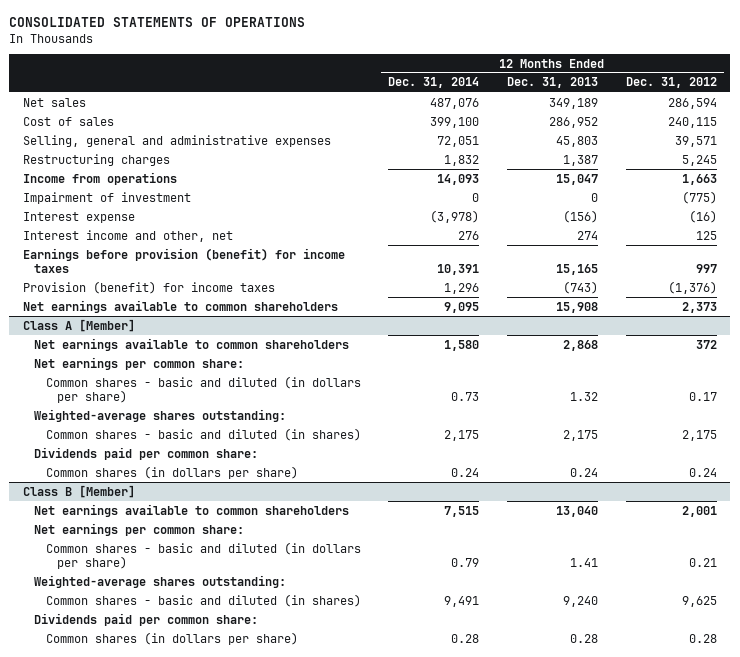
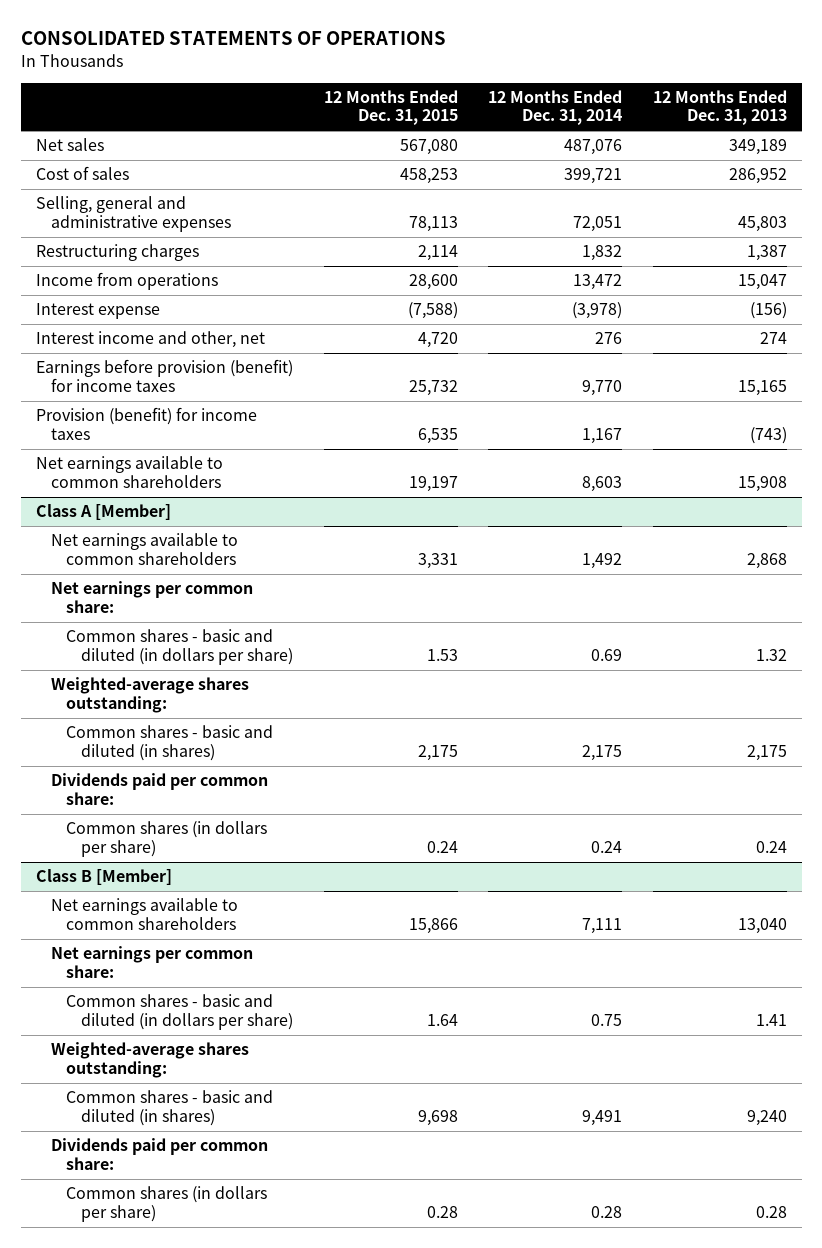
[625,77,717,89] Dec. 31, 2012 -> none
none -> [323,89,458,126] 12 Months Ended Dec. 31, 2015
[430,116,480,128] 399,100 -> [564,168,623,185] 399,721
[23,191,192,204] Impairment of investment -> none
[437,173,480,185] 14,093 -> [573,274,623,291] 13,472
[437,263,480,275] 10,391 -> [582,379,623,396] 9,770
[444,282,480,294] 1,296 -> [582,427,623,444] 1,167
[444,301,480,313] 9,095 -> [582,475,623,492] 8,603
[444,339,480,351] 1,580 -> [582,552,623,569] 1,492
[451,391,480,401] 0.73 -> [591,648,623,661] 0.69
[444,505,480,517] 7,515 -> [582,917,623,934] 7,111
[451,557,480,567] 0.79 -> [591,1013,623,1026] 0.75

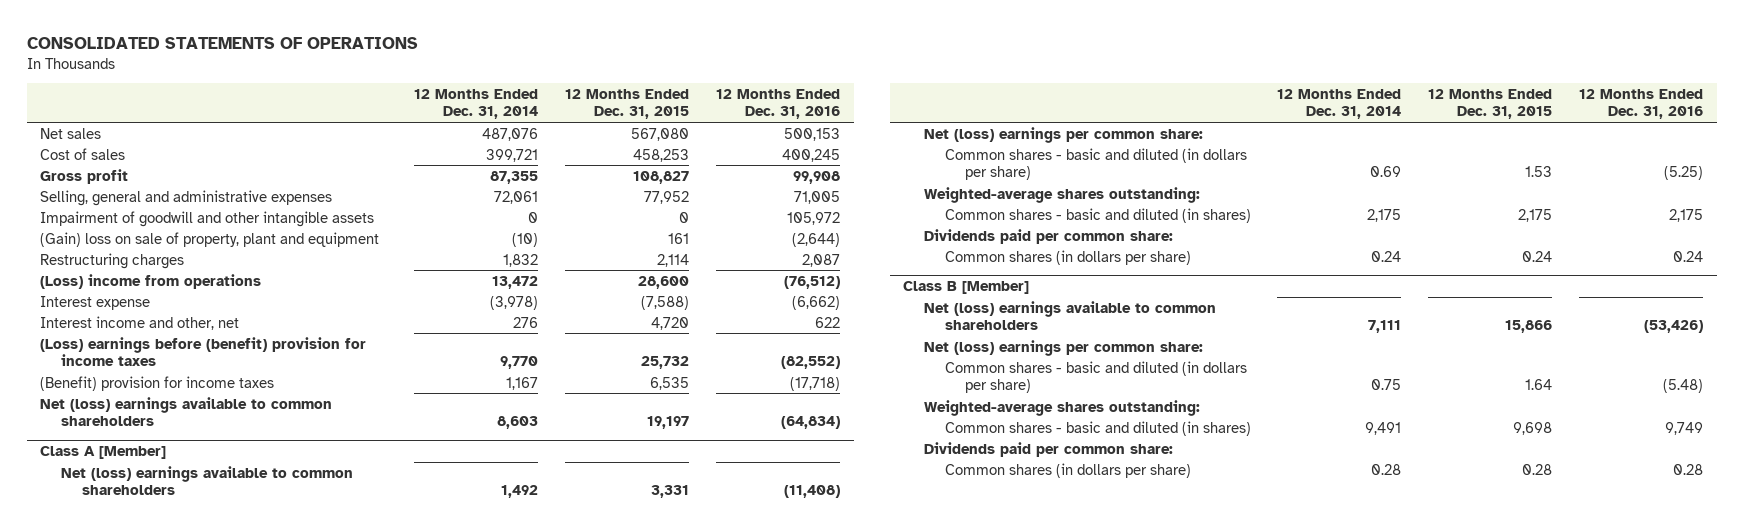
[652,89,787,126] 12 Months Ended Dec. 31, 2013 -> none
none -> [716,88,841,120] 12 Months Ended Dec. 31, 2016
none -> [40,168,129,184] Gross profit
[408,215,458,232] 78,113 -> [644,190,690,204] 77,952
[573,215,623,232] 72,051 -> [494,190,539,204] 72,061
none -> [40,210,375,227] Impairment of goodwill and other intangible assets
none -> [40,231,380,247] (Gain) loss on sale of property, plant and equipment
[35,272,218,291] Income from operations -> [40,273,262,289] (Loss) income from operations
[35,359,293,392] Earnings before provision (benefit) for income taxes -> [40,336,367,367] (Loss) earnings before (benefit) provision for income taxes
[35,407,257,440] Provision (benefit) for income taxes -> [40,375,275,391] (Benefit) provision for income taxes
[35,456,223,488] Net earnings available to common shareholders -> [40,396,333,427] Net (loss) earnings available to common shareholders
[50,533,238,565] Net earnings available to common shareholders -> [60,465,353,496] Net (loss) earnings available to common shareholders
[50,581,253,613] Net earnings per common share: -> [923,126,1203,143] Net (loss) earnings per common share:
[50,898,238,930] Net earnings available to common shareholders -> [923,300,1216,331] Net (loss) earnings available to common shareholders
[50,946,253,978] Net earnings per common share: -> [923,339,1203,356] Net (loss) earnings per common share:

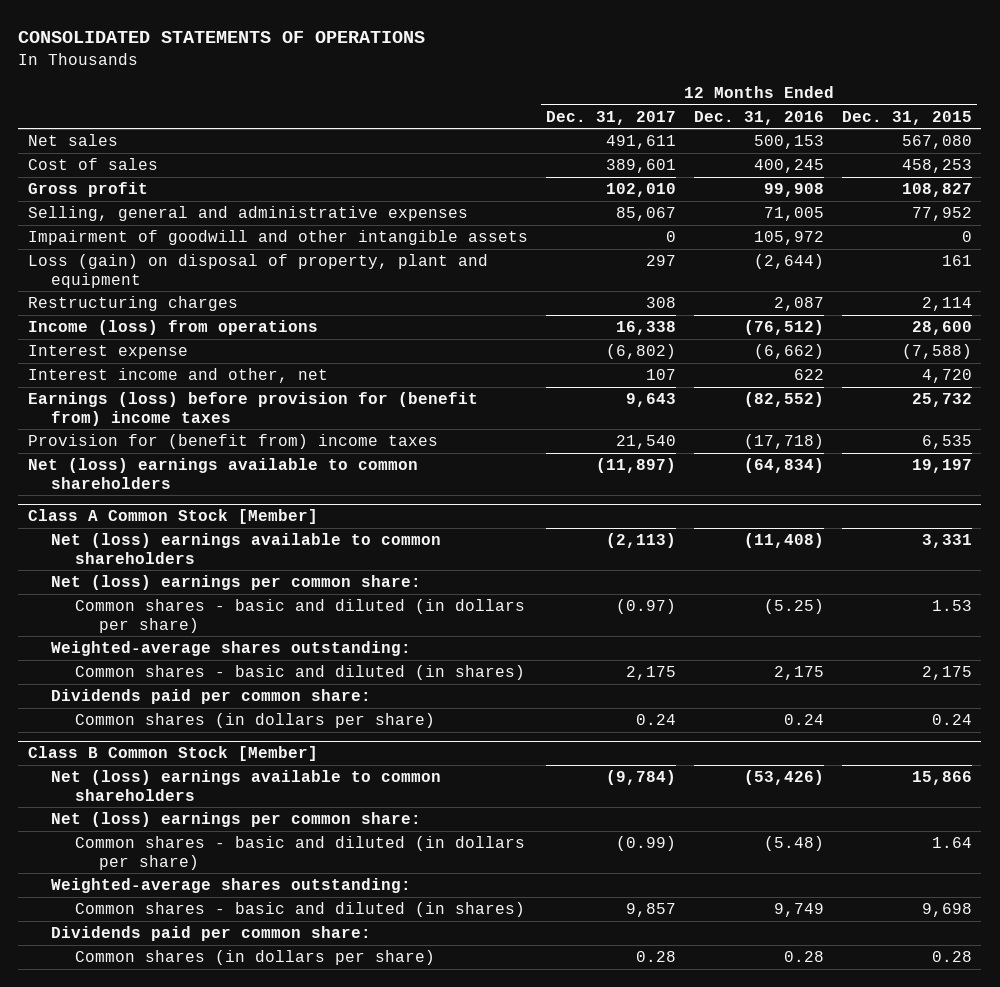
[414,88,539,120] 12 Months Ended Dec. 31, 2014 -> none
none -> [545,110,676,125] Dec. 31, 2017
[40,231,380,247] (Gain) loss on sale of property, plant and equipment -> [27,254,488,288] Loss (gain) on disposal of property, plant and equipment
[40,273,262,289] (Loss) income from operations -> [27,320,318,336] Income (loss) from operations
[40,336,367,367] (Loss) earnings before (benefit) provision for income taxes -> [27,392,478,426] Earnings (loss) before provision for (benefit from) income taxes
[40,375,275,391] (Benefit) provision for income taxes -> [27,434,438,450] Provision for (benefit from) income taxes
[40,446,167,460] Class A [Member] -> [27,509,318,525] Class A Common Stock [Member]
[903,281,1030,295] Class B [Member] -> [27,746,318,762] Class B Common Stock [Member]

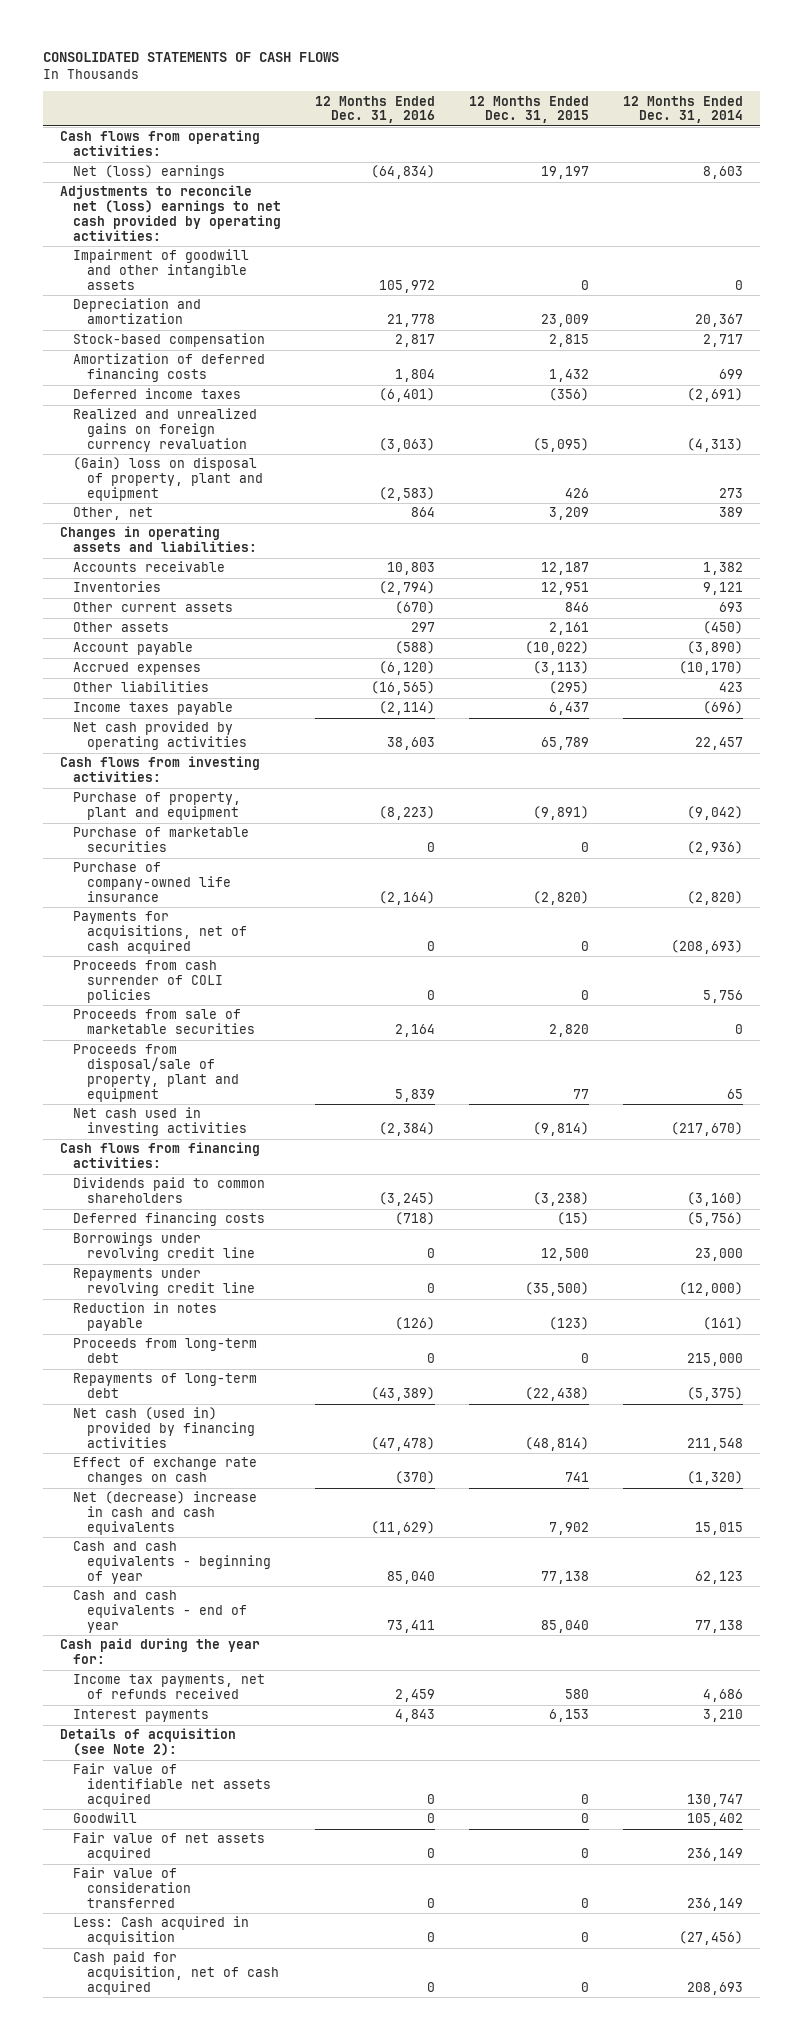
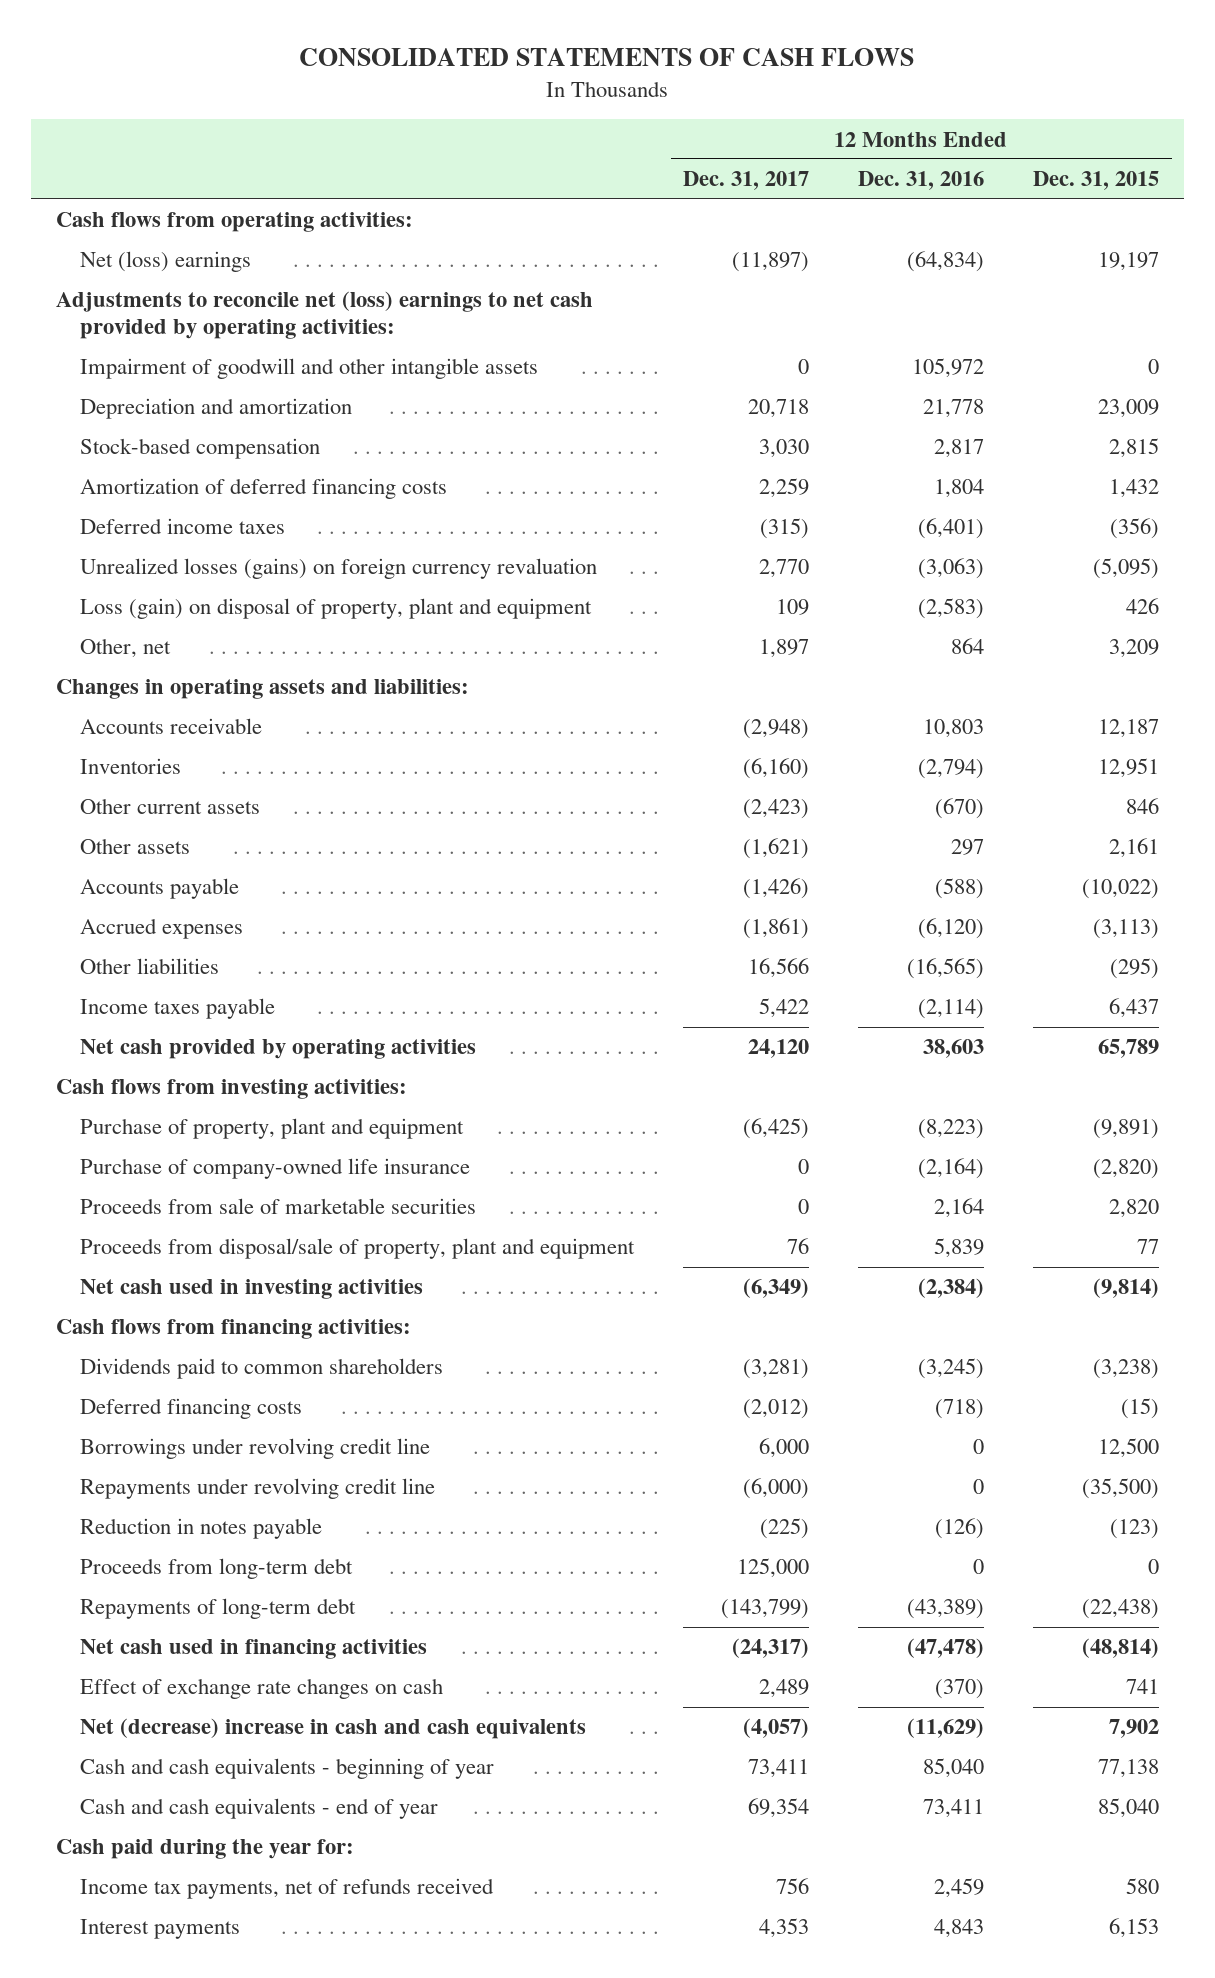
[623,95,744,124] 12 Months Ended Dec. 31, 2014 -> none
none -> [683,171,810,191] Dec. 31, 2017
[73,408,258,452] Realized and unrealized gains on foreign currency revaluation -> [80,558,598,580] Unrealized losses (gains) on foreign currency revaluation
[73,457,264,501] (Gain) loss on disposal of property, plant and equipment -> [80,598,593,620] Loss (gain) on disposal of property, plant and equipment
[73,642,194,656] Account payable -> [80,878,240,900] Accounts payable
[73,827,250,853] Purchase of marketable securities -> none
[73,911,248,954] Payments for acquisitions, net of cash acquired -> none
[73,960,224,1003] Proceeds from cash surrender of COLI policies -> none
[73,1407,256,1448] Net cash (used in) provided by financing activities -> [80,1639,428,1660] Net cash used in financing activities
[59,1728,236,1757] Details of acquisition (see Note 2): -> none
[73,1763,272,1807] Fair value of identifiable net assets acquired -> none
[73,1812,138,1824] Goodwill -> none
[73,1832,266,1862] Fair value of net assets acquired -> none
[73,1867,192,1908] Fair value of consideration transferred -> none
[73,1916,250,1946] Less: Cash acquired in acquisition -> none
[73,1951,280,1995] Cash paid for acquisition, net of cash acquired -> none

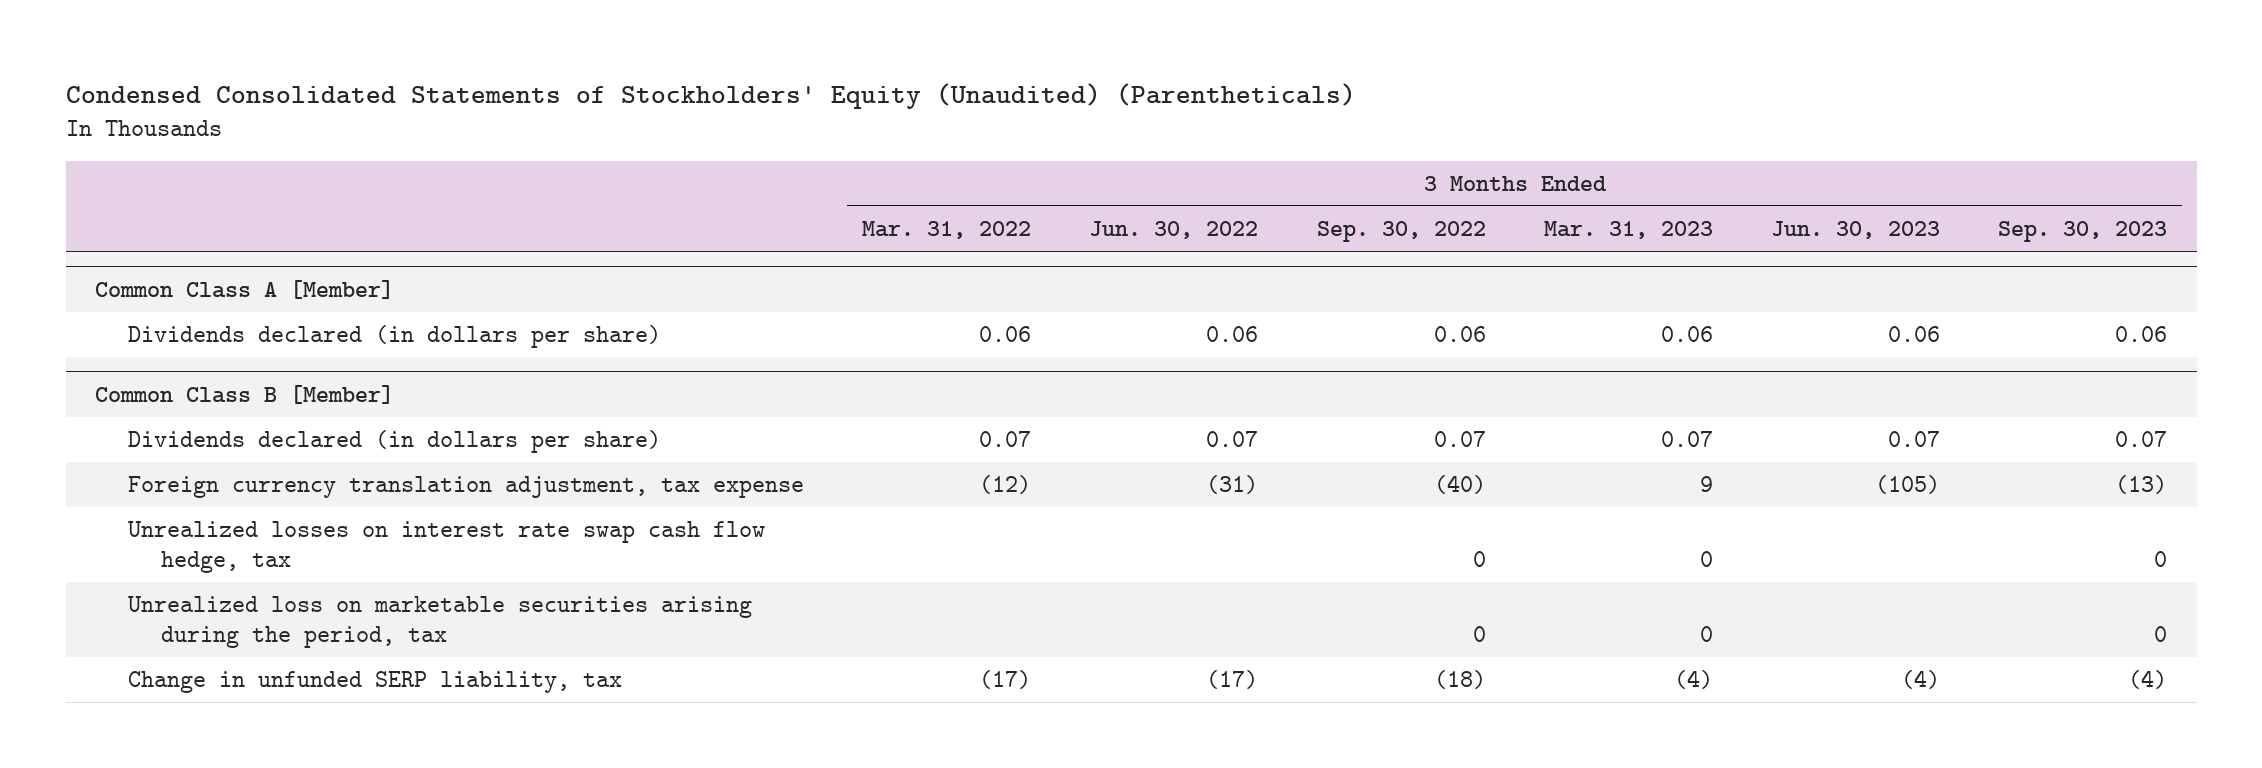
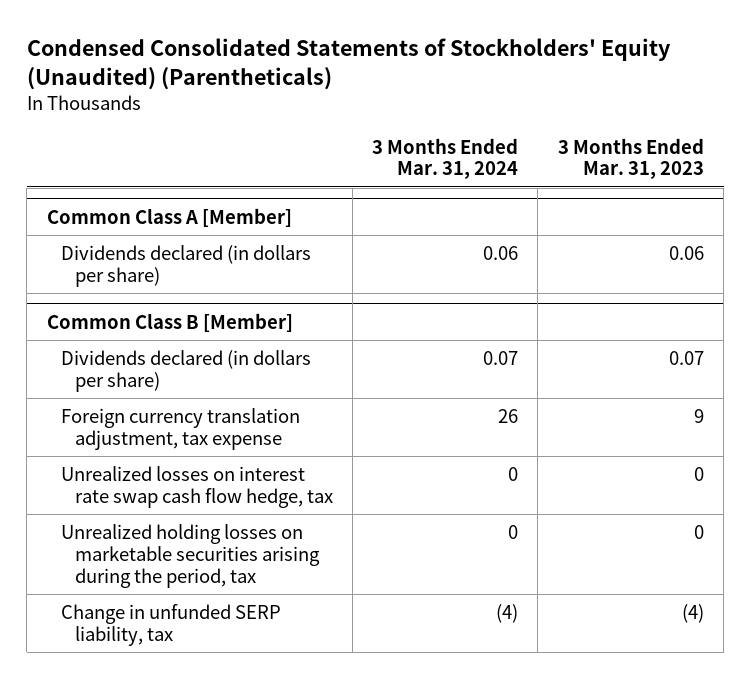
[861,220,1031,239] Mar. 31, 2022 -> none
[1089,220,1259,239] Jun. 30, 2022 -> none
[1316,220,1486,242] Sep. 30, 2022 -> none
[1771,220,1941,239] Jun. 30, 2023 -> none
[1998,220,2168,242] Sep. 30, 2023 -> none
none -> [372,137,519,180] 3 Months Ended Mar. 31, 2024
[127,596,752,648] Unrealized loss on marketable securities arising during the period, tax -> [60,524,320,588] Unrealized holding losses on marketable securities arising during the period, tax

